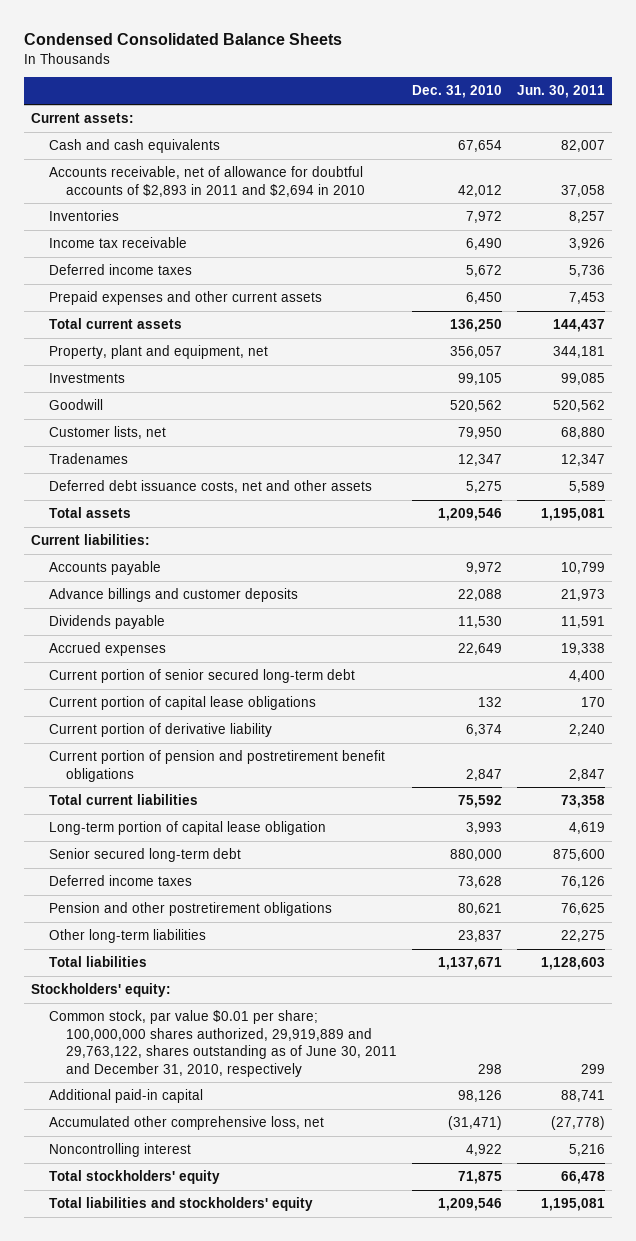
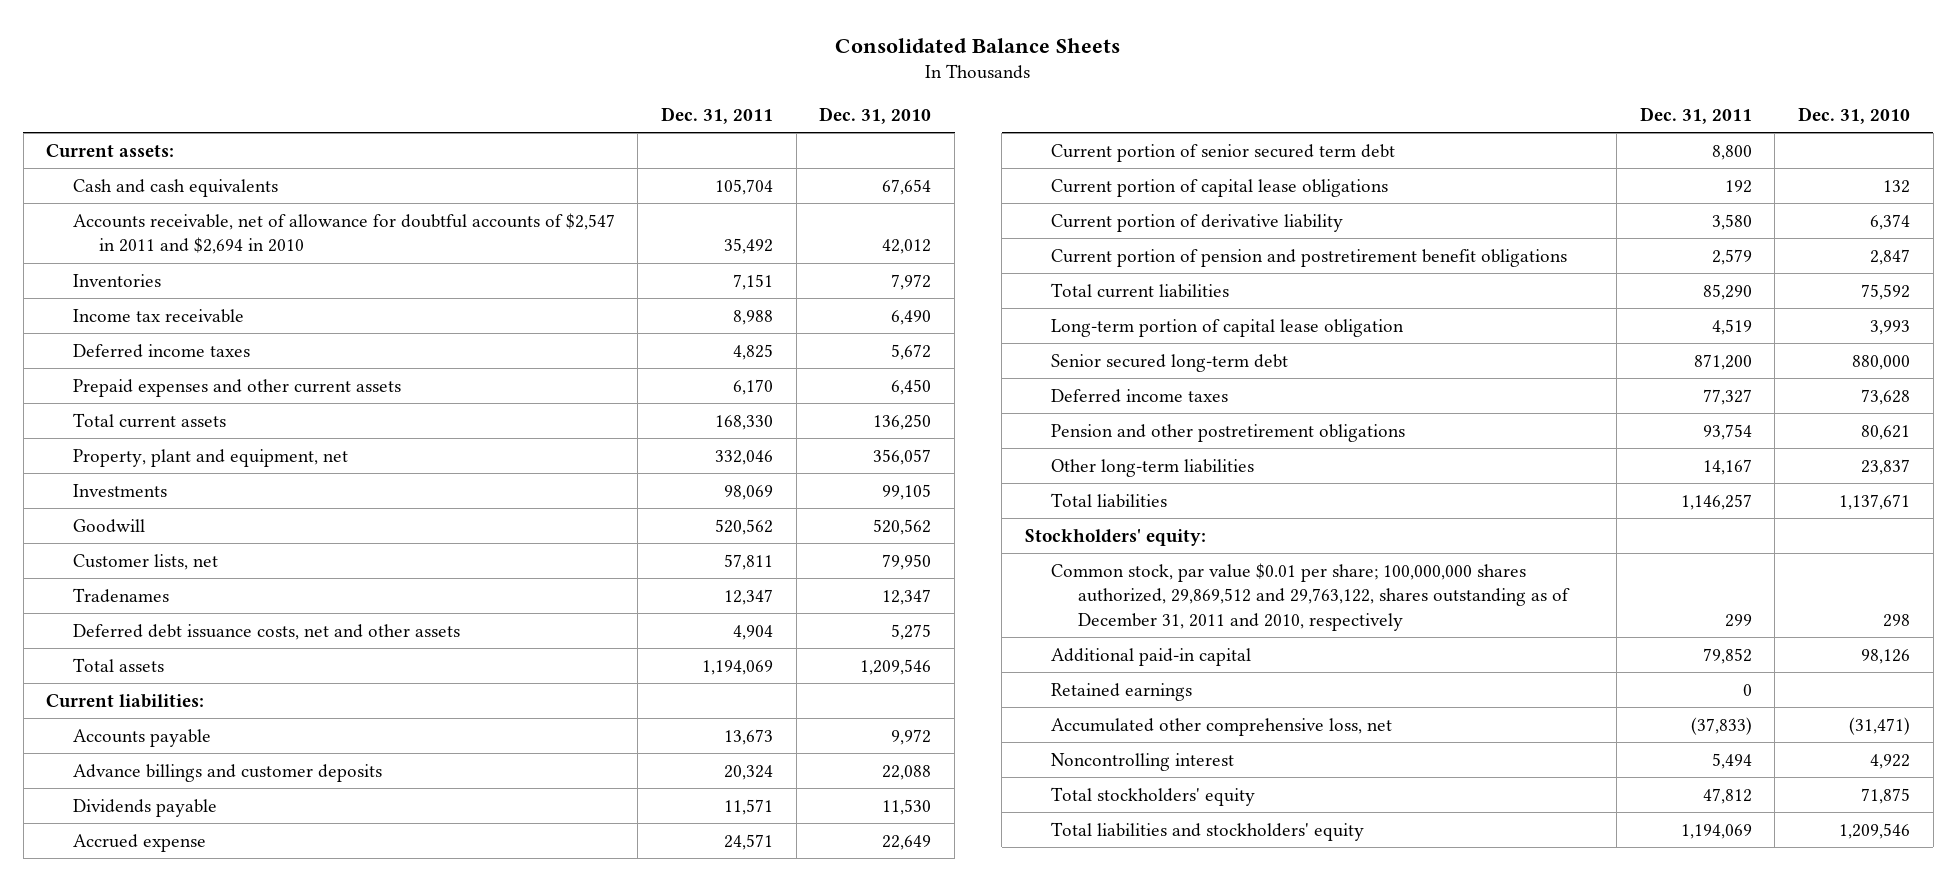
[23,33,342,46] Condensed Consolidated Balance Sheets -> [835,37,1121,53] Consolidated Balance Sheets
[517,85,606,99] Jun. 30, 2011 -> none
none -> [660,106,773,124] Dec. 31, 2011
[48,166,366,197] Accounts receivable, net of allowance for doubtful accounts of $2,893 in 2011 and $2,694 in 2010 -> [72,212,615,255] Accounts receivable, net of allowance for doubtful accounts of $2,547 in 2011 and $2,694 in 2010
[48,642,166,657] Accrued expenses -> [72,833,206,852] Accrued expense
[48,669,355,684] Current portion of senior secured long-term debt -> [1051,143,1396,162] Current portion of senior secured term debt
[48,1010,398,1077] Common stock, par value $0.01 per share; 100,000,000 shares authorized, 29,919,889 and 29,763,122, shares outstanding as of June 30, 2011 and December 31, 2010, respectively -> [1051,562,1570,631] Common stock, par value $0.01 per share; 100,000,000 shares authorized, 29,869,512 and 29,763,122, shares outstanding as of December 31, 2011 and 2010, respectively
none -> [1051,682,1193,701] Retained earnings

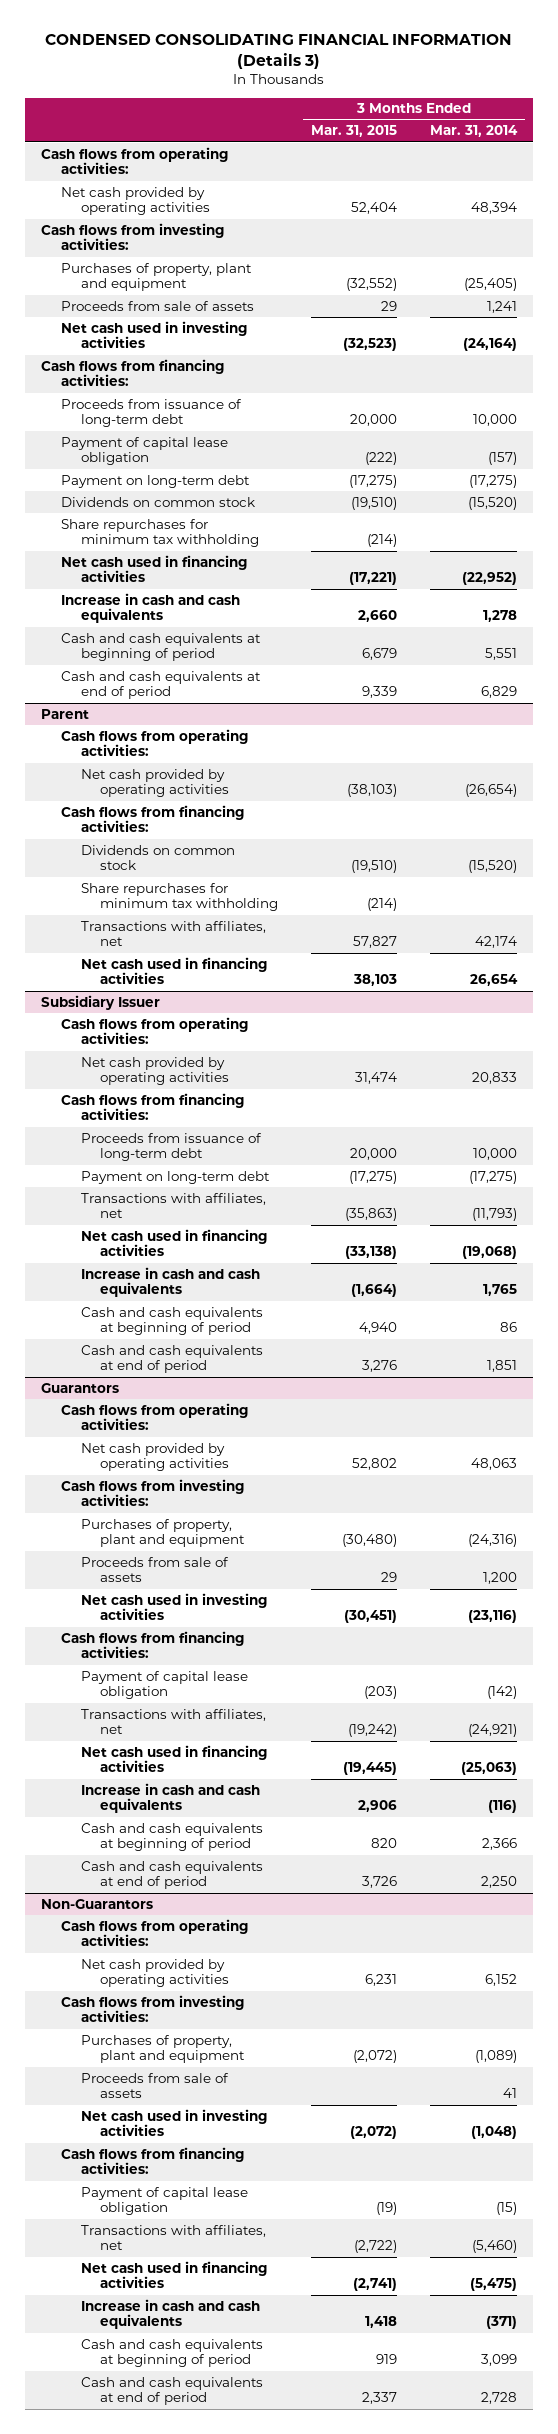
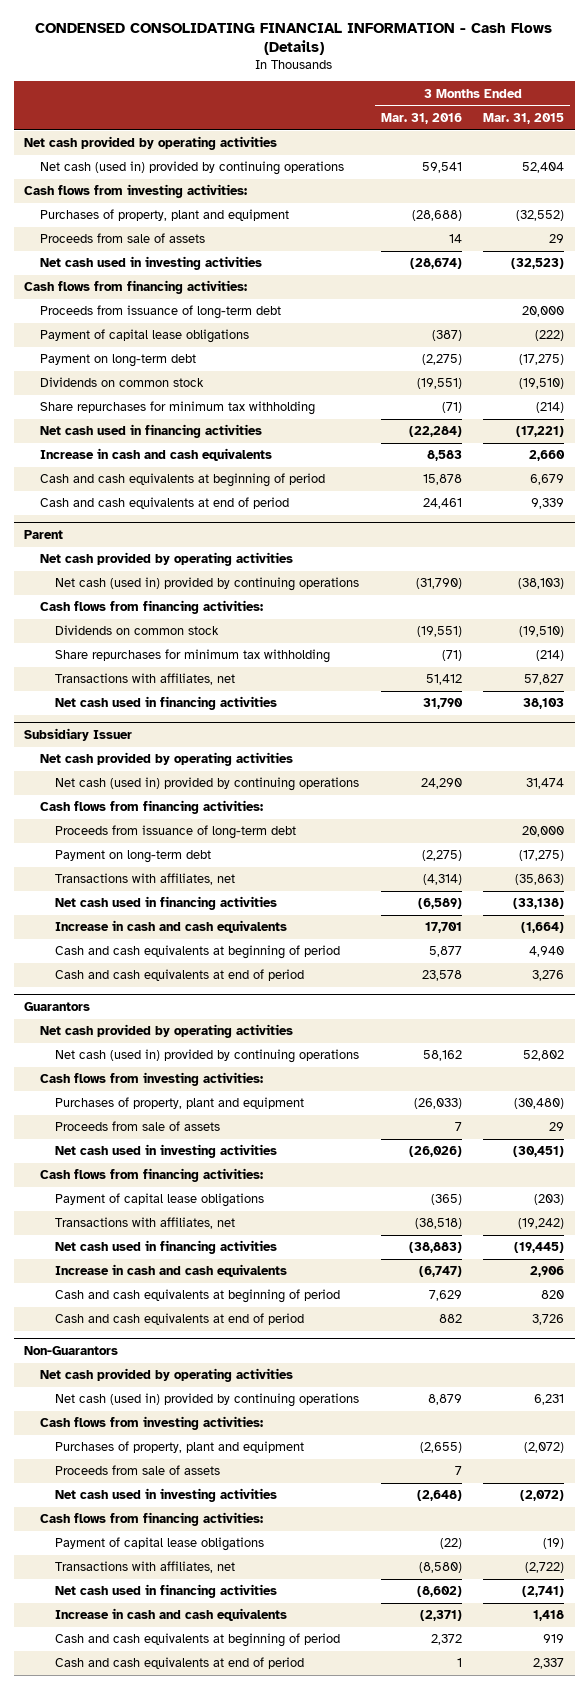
[44,34,512,70] CONDENSED CONSOLIDATING FINANCIAL INFORMATION (Details 3) -> [35,22,553,56] CONDENSED CONSOLIDATING FINANCIAL INFORMATION - Cash Flows (Details)
[429,125,518,138] Mar. 31, 2014 -> none
none -> [380,113,462,125] Mar. 31, 2016
[40,146,228,175] Cash flows from operating activities: -> [24,136,278,151] Net cash provided by operating activities
[60,186,210,216] Net cash provided by operating activities -> [39,161,344,176] Net cash (used in) provided by continuing operations
[60,436,228,466] Payment of capital lease obligation -> [39,329,249,344] Payment of capital lease obligations
[60,728,248,757] Cash flows from operating activities: -> [39,552,293,567] Net cash provided by operating activities
[80,768,230,798] Net cash provided by operating activities -> [55,577,360,592] Net cash (used in) provided by continuing operations
[60,1016,248,1045] Cash flows from operating activities: -> [39,752,293,767] Net cash provided by operating activities
[80,1056,230,1086] Net cash provided by operating activities -> [55,777,360,792] Net cash (used in) provided by continuing operations
[60,1402,248,1431] Cash flows from operating activities: -> [39,1024,293,1039] Net cash provided by operating activities
[80,1442,230,1472] Net cash provided by operating activities -> [55,1049,360,1064] Net cash (used in) provided by continuing operations
[80,1670,248,1700] Payment of capital lease obligation -> [55,1193,265,1208] Payment of capital lease obligations
[60,1918,248,1947] Cash flows from operating activities: -> [39,1368,293,1383] Net cash provided by operating activities
[80,1958,230,1988] Net cash provided by operating activities -> [55,1393,360,1408] Net cash (used in) provided by continuing operations
[80,2186,248,2216] Payment of capital lease obligation -> [55,1537,265,1552] Payment of capital lease obligations

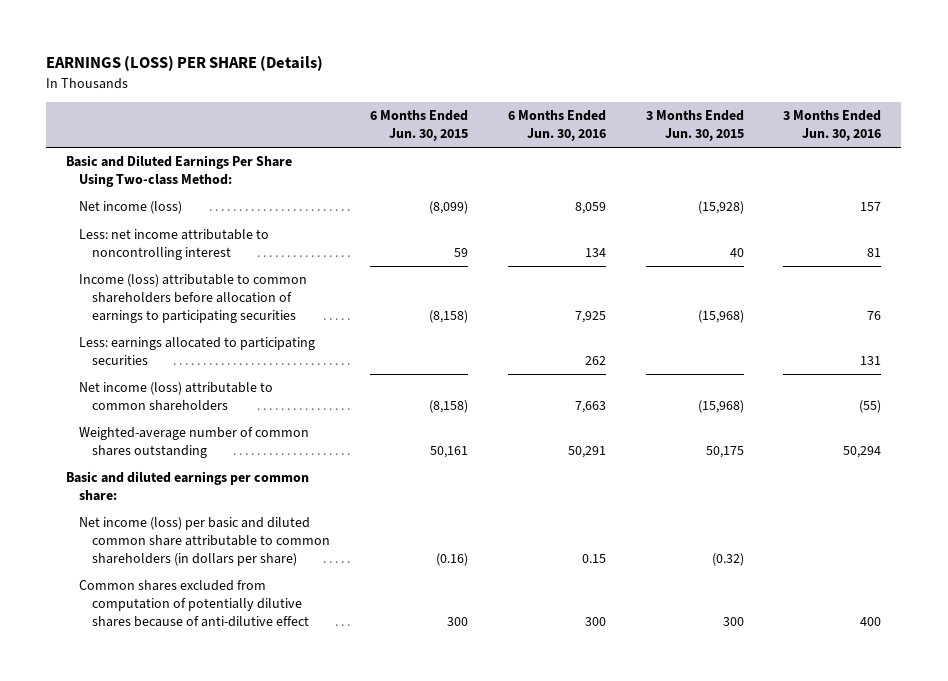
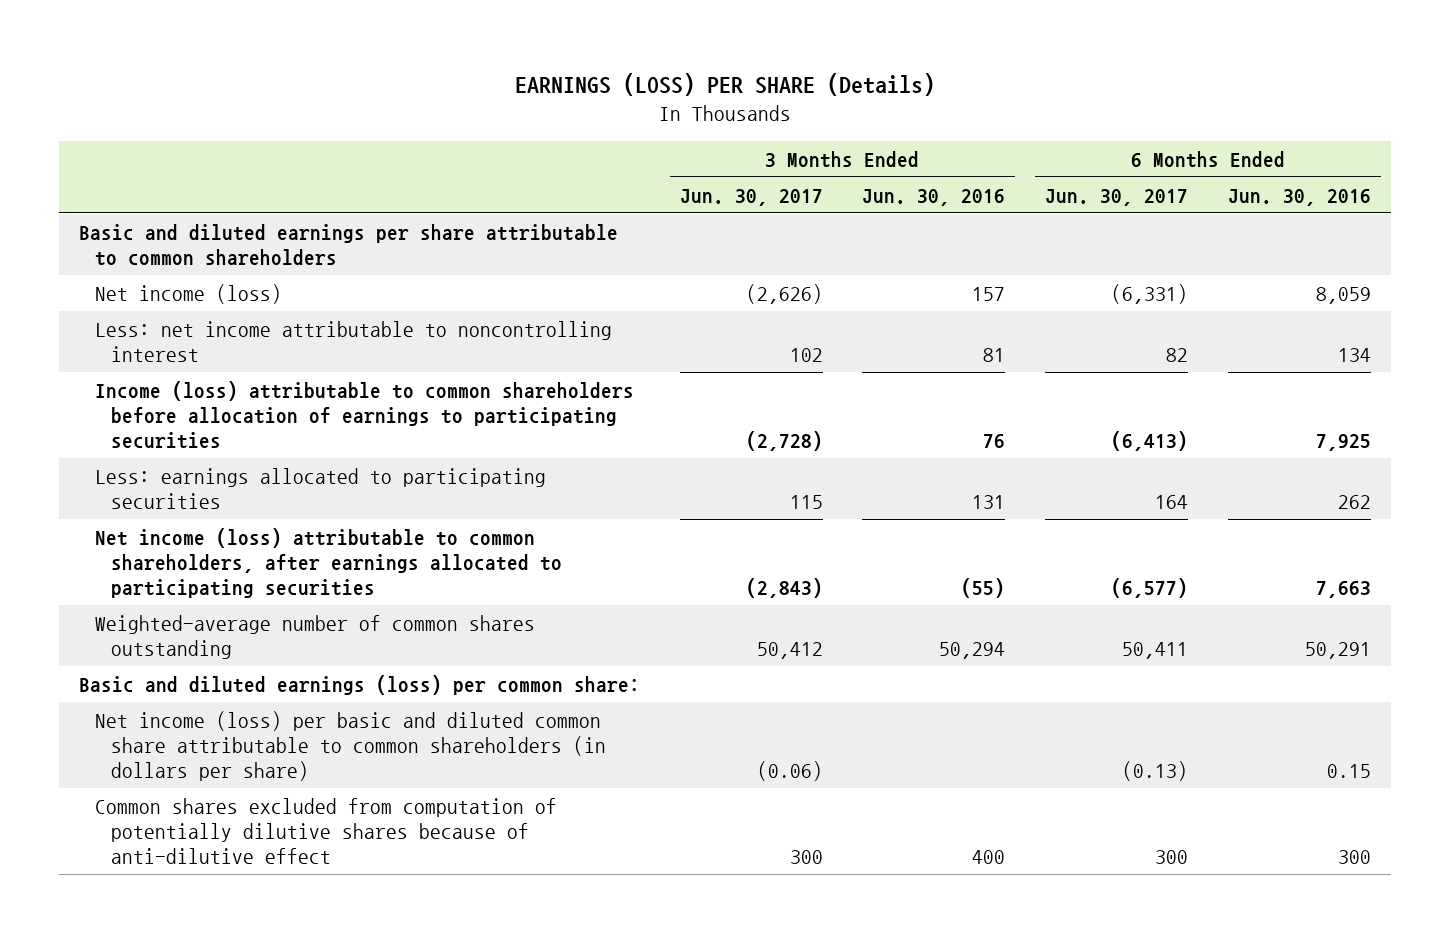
[369,110,468,142] 6 Months Ended Jun. 30, 2015 -> none
[645,110,744,142] 3 Months Ended Jun. 30, 2015 -> none
none -> [679,188,823,206] Jun. 30, 2017
none -> [1045,188,1189,206] Jun. 30, 2017
[66,155,293,188] Basic and Diluted Earnings Per Share Using Two-class Method: -> [78,223,618,266] Basic and diluted earnings per share attributable to common shareholders
[79,382,274,412] Net income (loss) attributable to common shareholders -> [94,527,563,598] Net income (loss) attributable to common shareholders, after earnings allocated to participating securities
[66,471,310,502] Basic and diluted earnings per common share: -> [78,674,640,695] Basic and diluted earnings (loss) per common share:

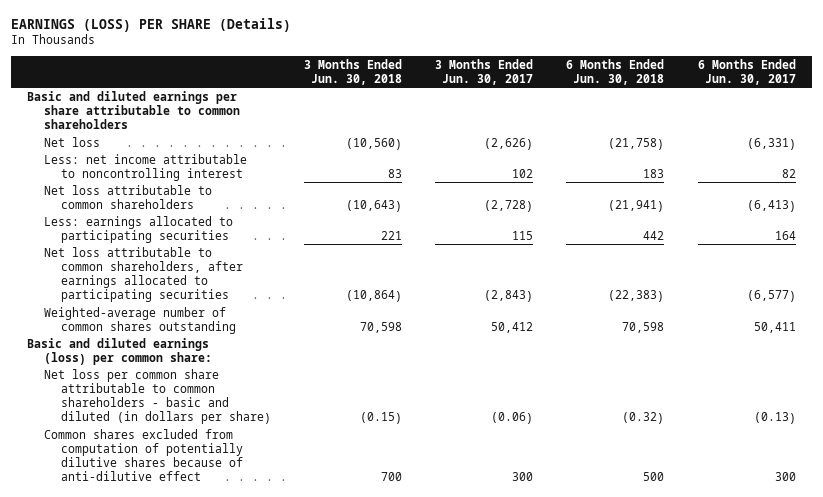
[862,188,1006,206] Jun. 30, 2016 -> none
[1227,188,1371,206] Jun. 30, 2016 -> none
none -> [303,58,402,85] 3 Months Ended Jun. 30, 2018
none -> [566,58,665,85] 6 Months Ended Jun. 30, 2018
[94,283,282,304] Net income (loss) -> [44,136,101,147] Net loss
[94,380,634,449] Income (loss) attributable to common shareholders before allocation of earnings to participating securities -> [44,184,213,209] Net loss attributable to common shareholders
[94,527,563,598] Net income (loss) attributable to common shareholders, after earnings allocated to participating securities -> [44,246,243,303] Net loss attributable to common shareholders, after earnings allocated to participating securities
[94,710,607,781] Net income (loss) per basic and diluted common share attributable to common shareholders (in dollars per share) -> [44,368,271,425] Net loss per common share attributable to common shareholders - basic and diluted (in dollars per share)

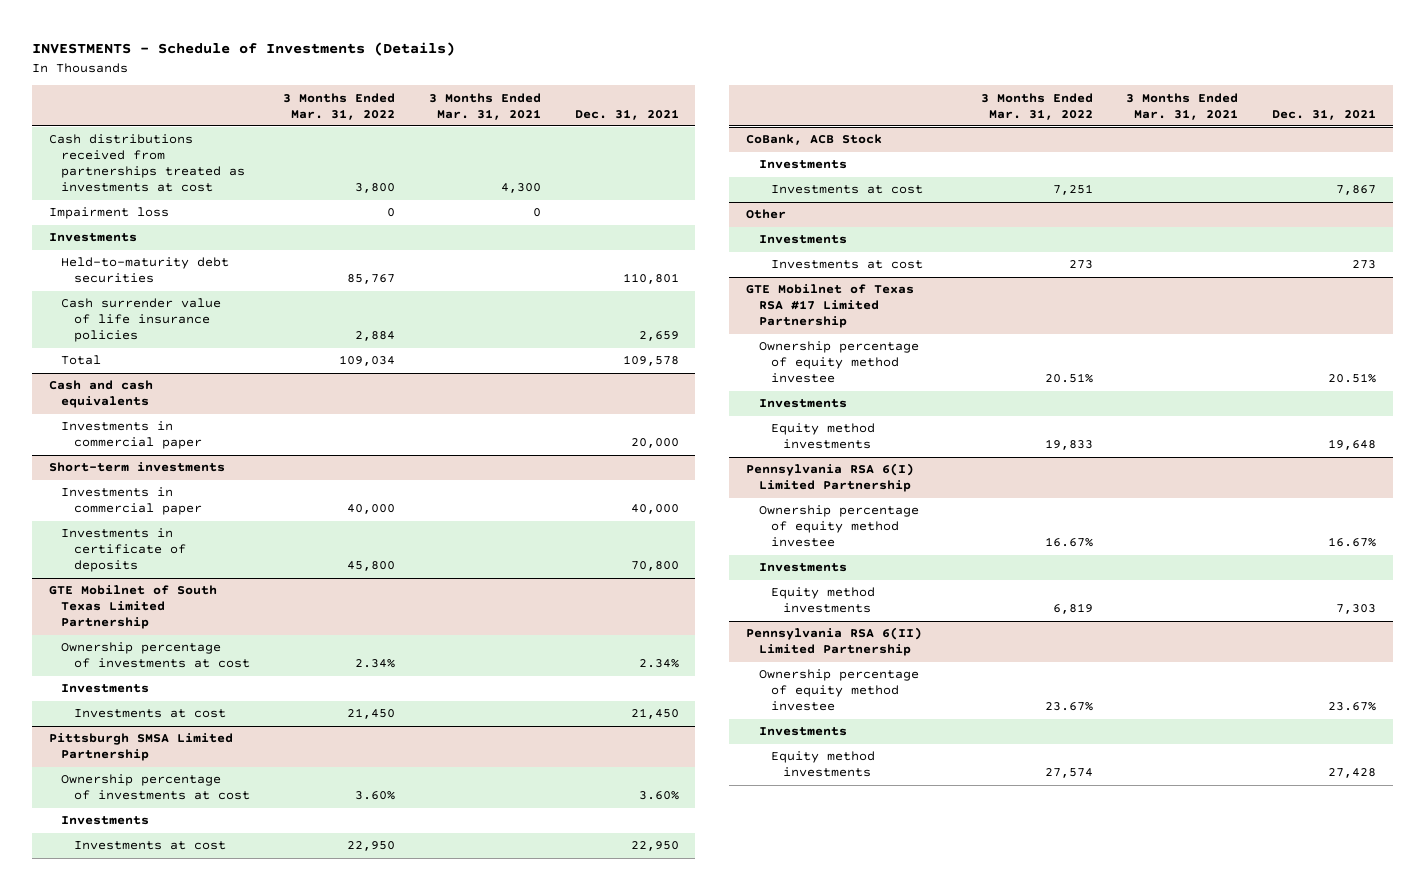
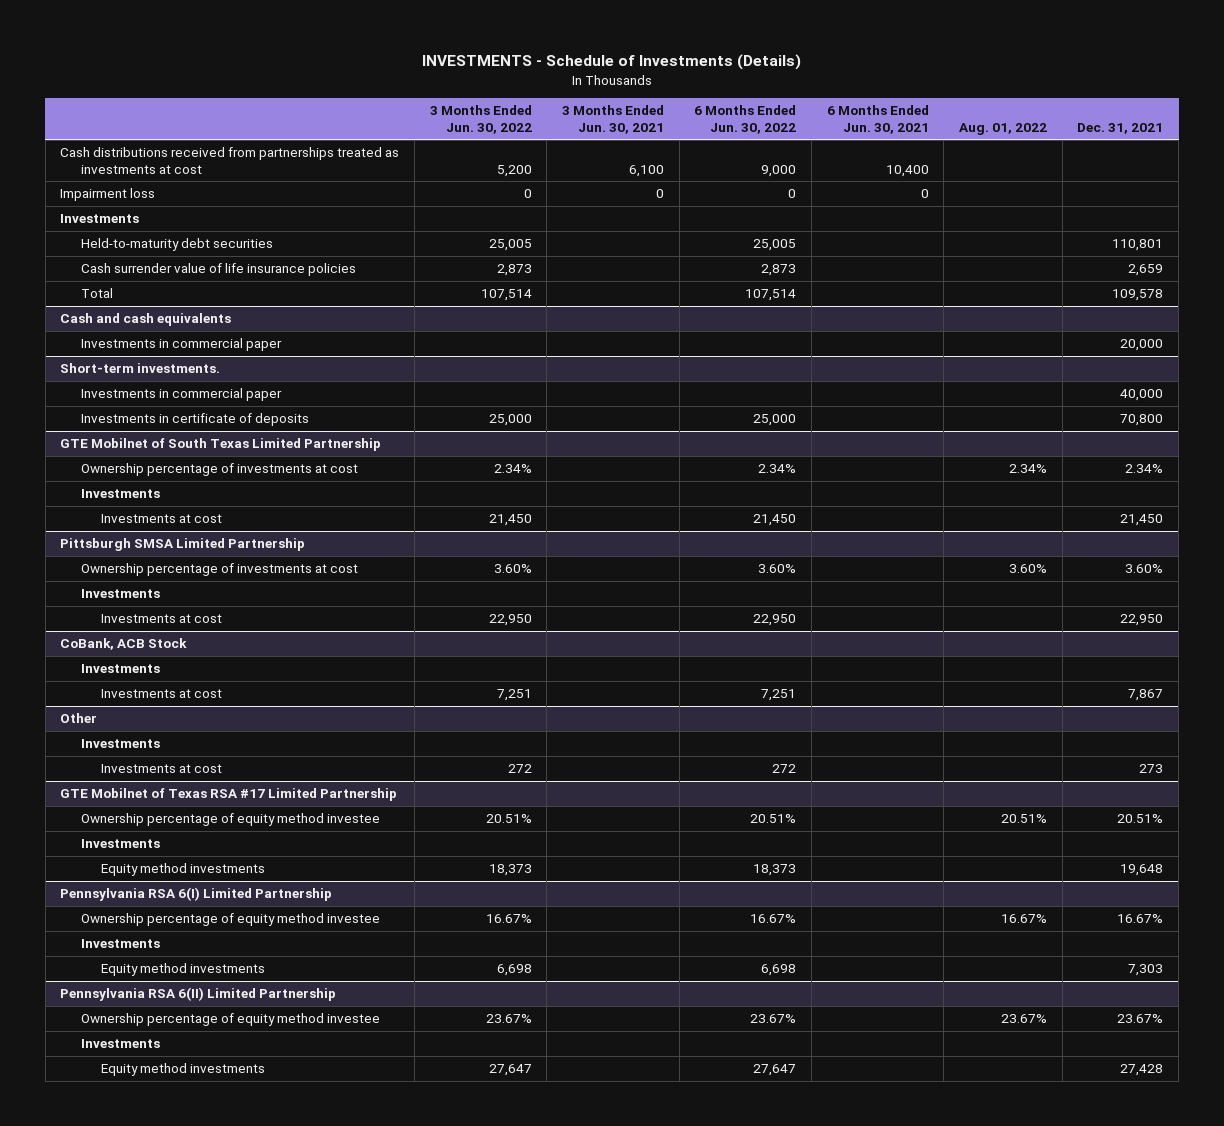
[283,92,396,120] 3 Months Ended Mar. 31, 2022 -> none
[428,92,541,120] 3 Months Ended Mar. 31, 2021 -> none
none -> [429,105,532,134] 3 Months Ended Jun. 30, 2022
none -> [562,105,665,134] 3 Months Ended Jun. 30, 2021
none -> [694,105,797,134] 6 Months Ended Jun. 30, 2022
none -> [826,105,929,134] 6 Months Ended Jun. 30, 2021
none -> [959,122,1048,135] Aug. 01, 2022
[48,462,225,473] Short-term investments -> [60,363,221,374] Short-term investments.

